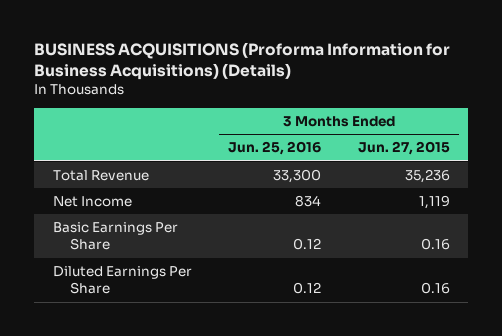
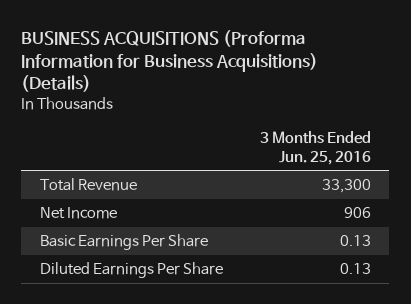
[357,141,450,156] Jun. 27, 2015 -> none
[295,195,322,208] 834 -> [343,207,371,219] 906
[293,238,322,251] 0.12 -> [339,235,371,247] 0.13
[293,282,322,295] 0.12 -> [339,263,371,275] 0.13

